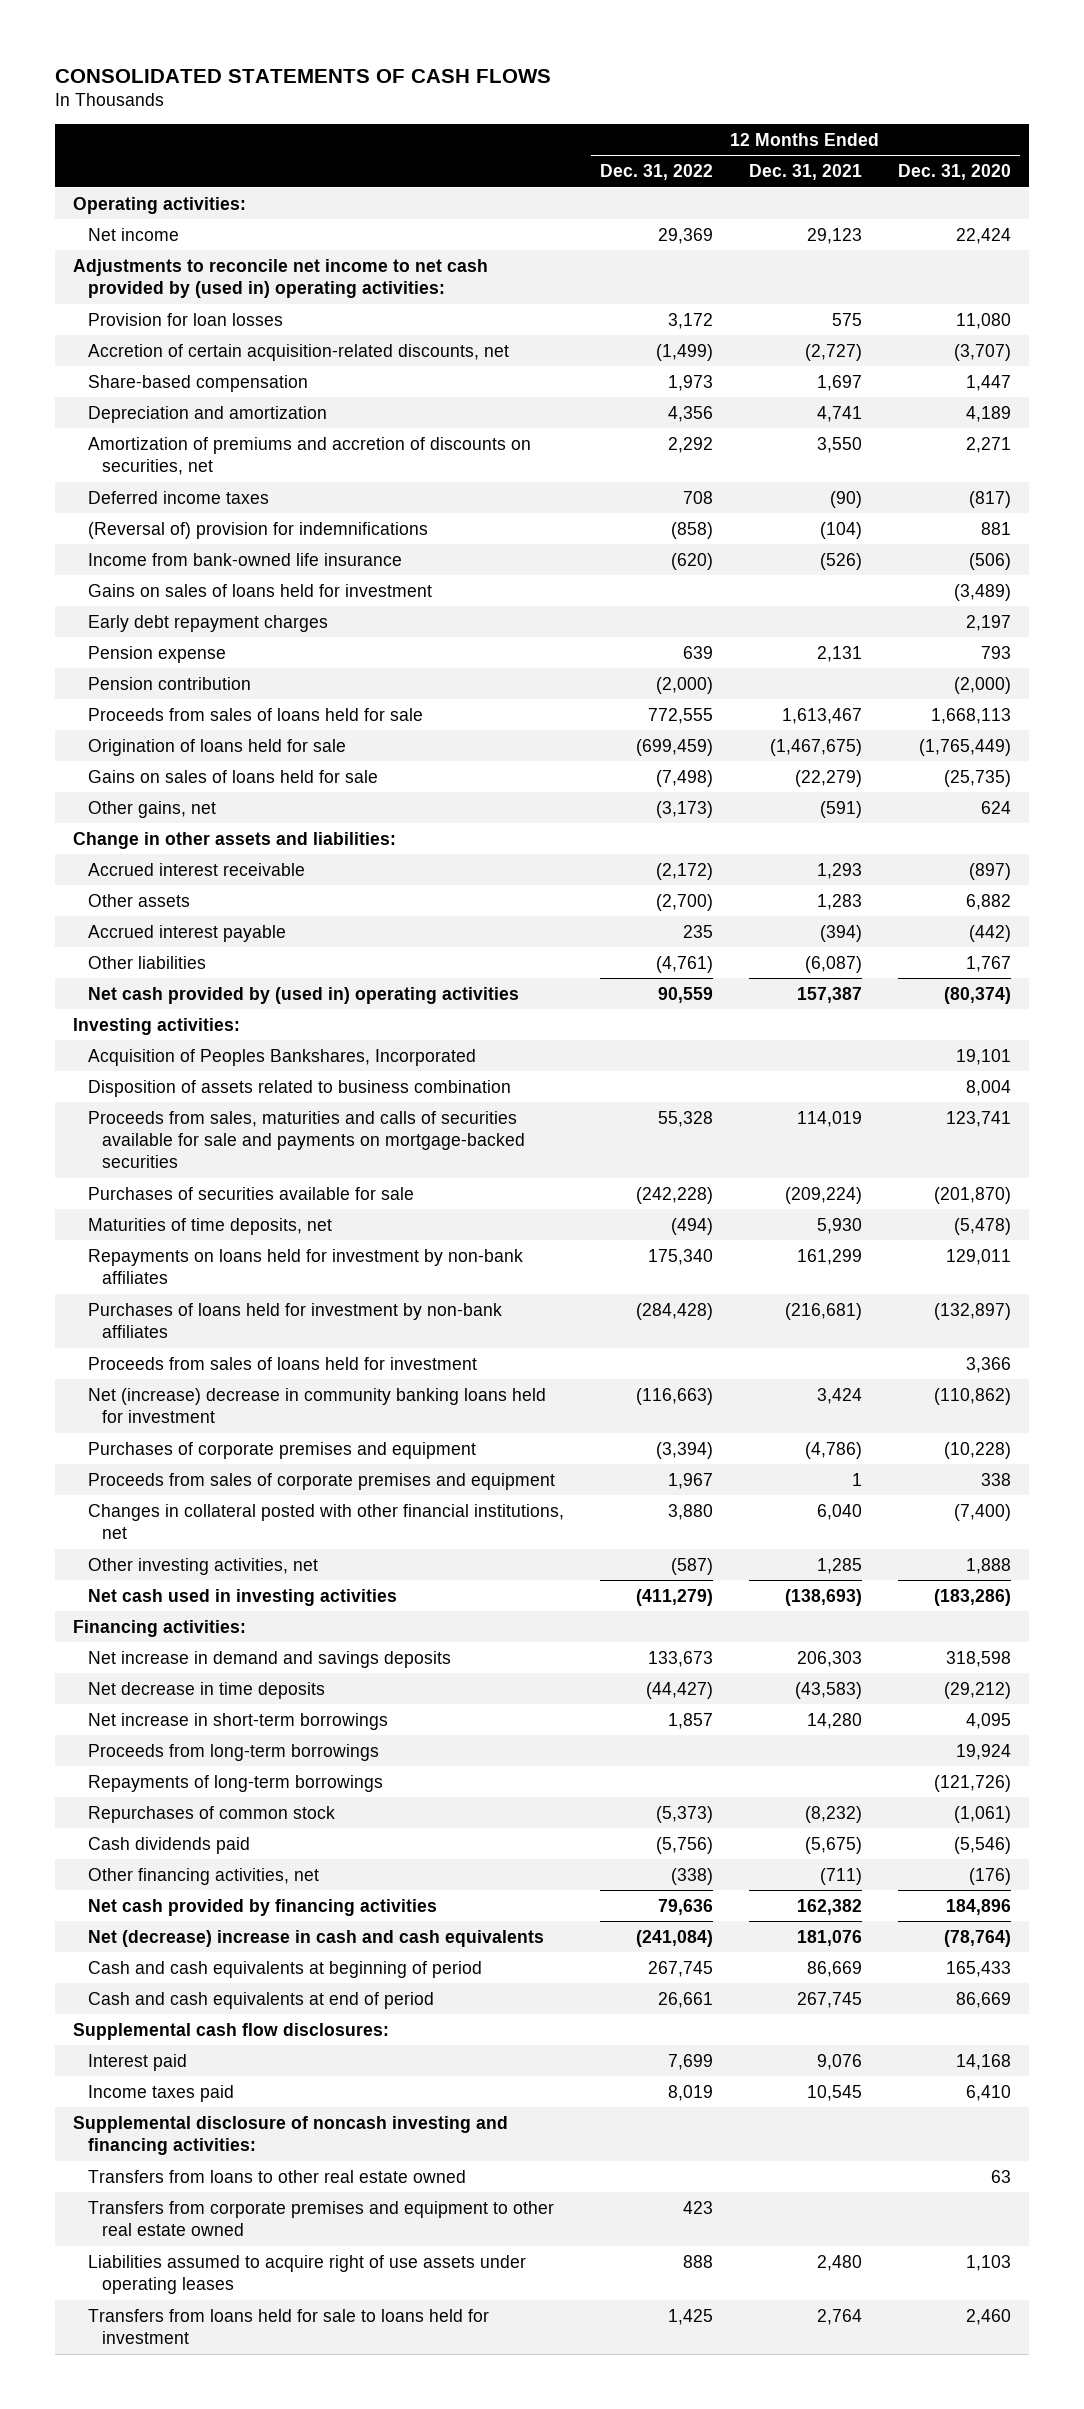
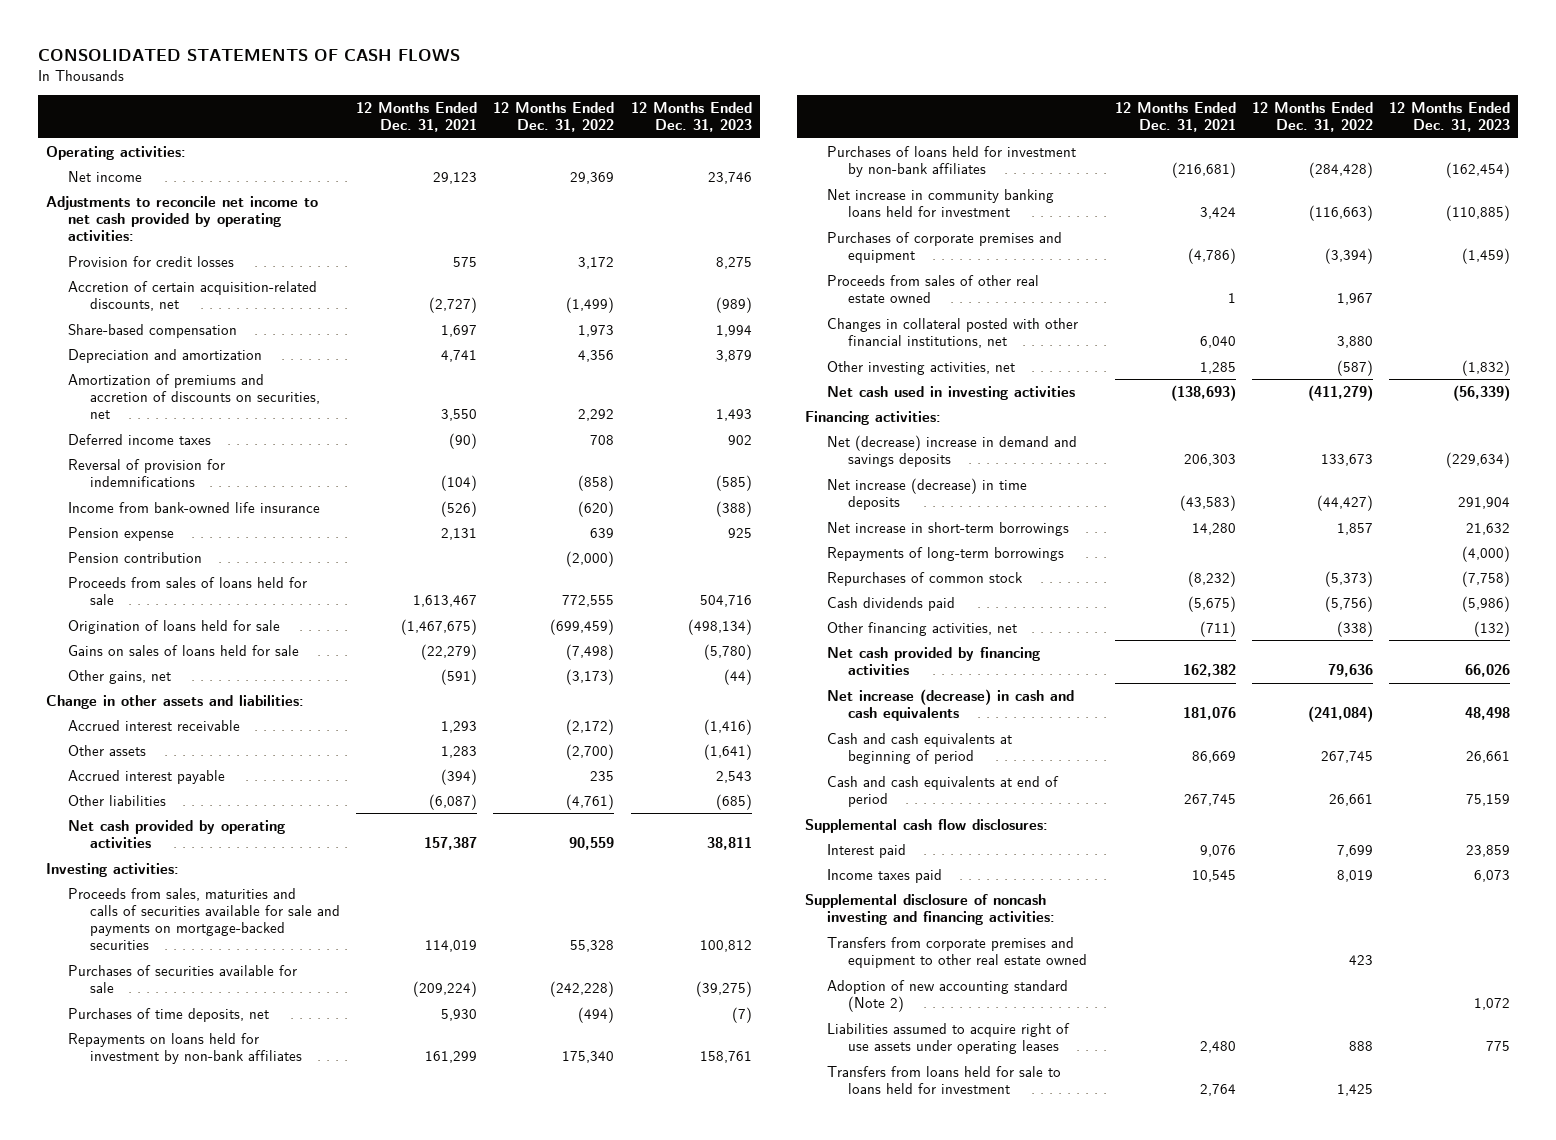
[897,163,1011,180] Dec. 31, 2020 -> none
none -> [630,102,752,133] 12 Months Ended Dec. 31, 2023
[73,258,489,298] Adjustments to reconcile net income to net cash provided by (used in) operating activities: -> [46,195,319,242] Adjustments to reconcile net income to net cash provided by operating activities:
[87,312,283,326] Provision for loan losses -> [67,255,234,267] Provision for credit losses
[87,521,428,539] (Reversal of) provision for indemnifications -> [67,458,225,488] Reversal of provision for indemnifications
[87,583,432,597] Gains on sales of loans held for investment -> none
[87,614,328,632] Early debt repayment charges -> none
[87,986,519,1004] Net cash provided by (used in) operating activities -> [67,819,285,849] Net cash provided by operating activities
[87,1048,476,1066] Acquisition of Peoples Bankshares, Incorporated -> none
[87,1079,511,1097] Disposition of assets related to business combination -> none
[87,1217,332,1235] Maturities of time deposits, net -> [67,1007,269,1022] Purchases of time deposits, net
[87,1356,477,1370] Proceeds from sales of loans held for investment -> none
[87,1387,546,1423] Net (increase) decrease in community banking loans held for investment -> [826,188,1054,218] Net increase in community banking loans held for investment
[87,1472,555,1490] Proceeds from sales of corporate premises and equipment -> [826,274,1039,304] Proceeds from sales of other real estate owned
[87,1650,451,1668] Net increase in demand and savings deposits -> [826,434,1077,468] Net (decrease) increase in demand and savings deposits
[87,1681,325,1699] Net decrease in time deposits -> [826,477,1027,511] Net increase (decrease) in time deposits
[87,1743,379,1761] Proceeds from long-term borrowings -> none
[87,1929,544,1947] Net (decrease) increase in cash and cash equivalents -> [826,688,1074,722] Net increase (decrease) in cash and cash equivalents
[87,2169,466,2183] Transfers from loans to other real estate owned -> none
none -> [826,979,1068,1013] Adoption of new accounting standard (Note 2)

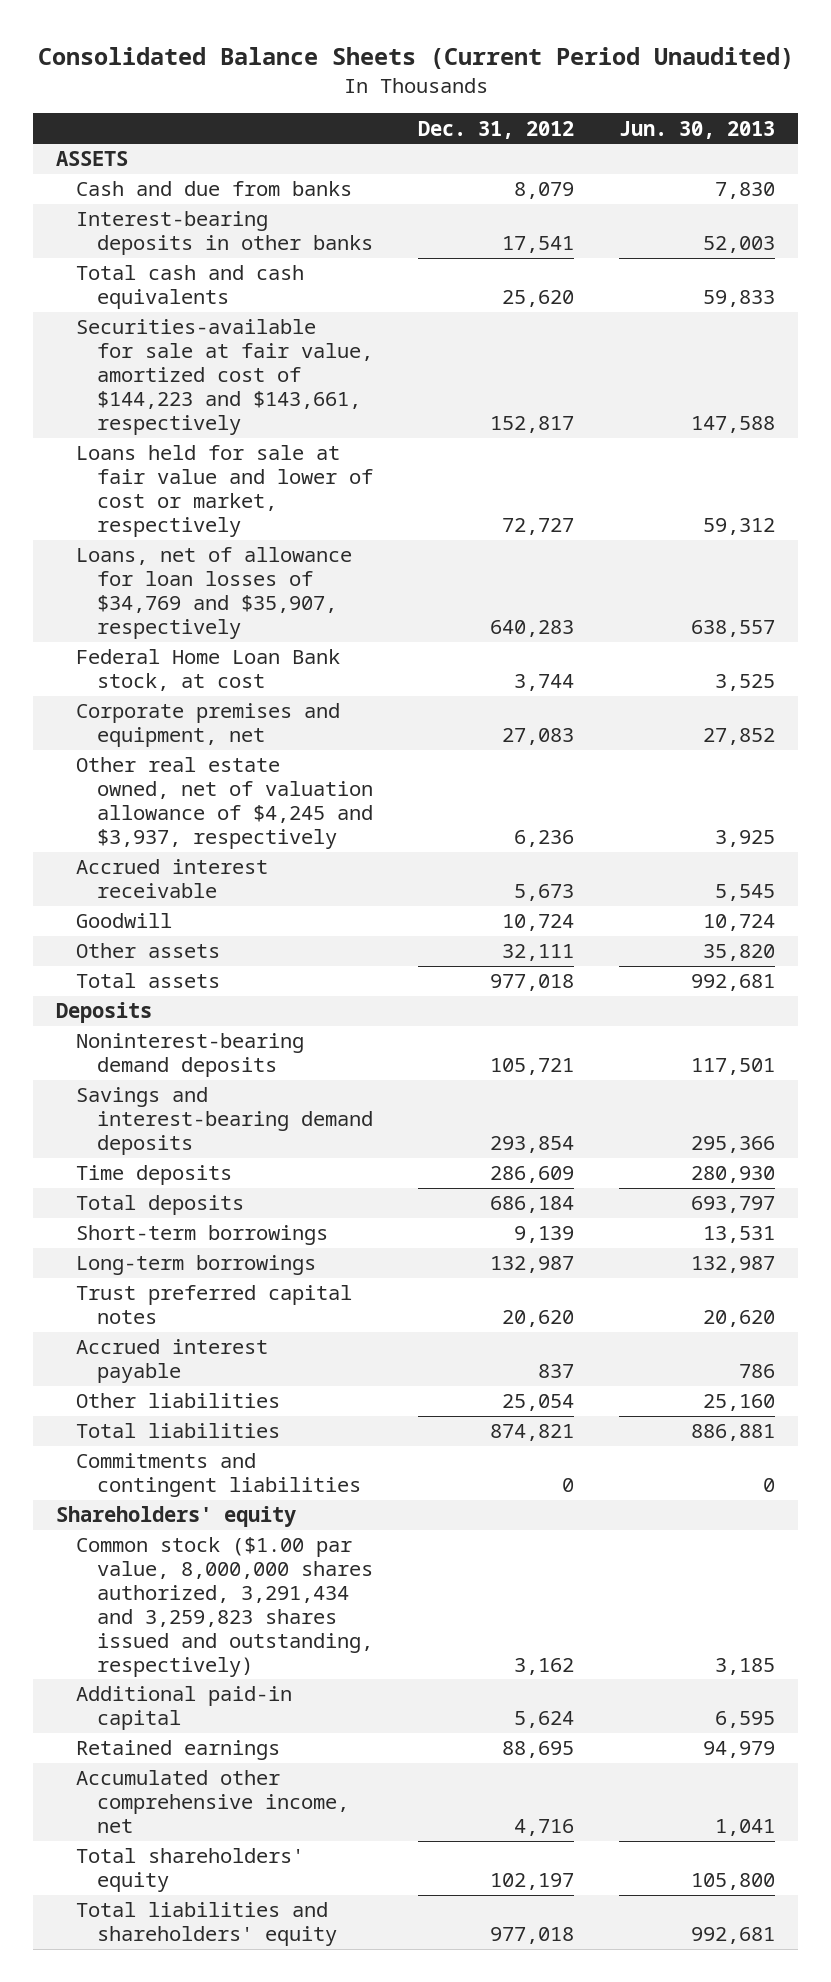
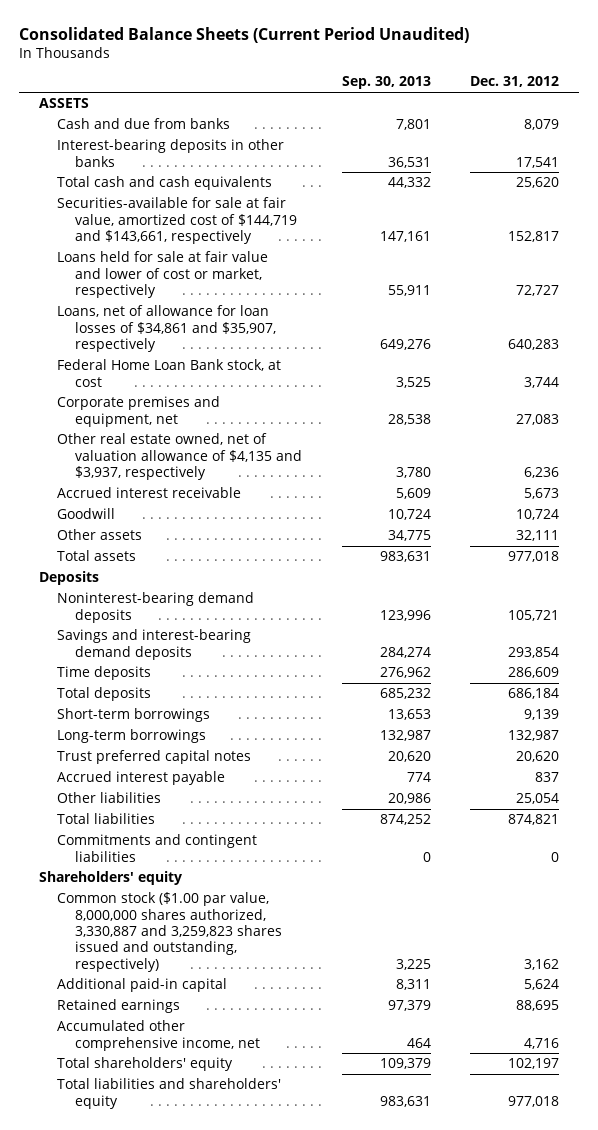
[619,120,776,139] Jun. 30, 2013 -> none
none -> [341,76,431,90] Sep. 30, 2013
[76,319,373,435] Securities-available for sale at fair value, amortized cost of $144,223 and $143,661, respectively -> [56,197,298,244] Securities-available for sale at fair value, amortized cost of $144,719 and $143,661, respectively
[76,547,353,639] Loans, net of allowance for loan losses of $34,769 and $35,907, respectively -> [56,305,277,352] Loans, net of allowance for loan losses of $34,861 and $35,907, respectively
[76,757,373,849] Other real estate owned, net of valuation allowance of $4,245 and $3,937, respectively -> [56,433,303,480] Other real estate owned, net of valuation allowance of $4,135 and $3,937, respectively
[76,1537,373,1677] Common stock ($1.00 par value, 8,000,000 shares authorized, 3,291,434 and 3,259,823 shares issued and outstanding, respectively) -> [56,892,283,972] Common stock ($1.00 par value, 8,000,000 shares authorized, 3,330,887 and 3,259,823 shares issued and outstanding, respectively)

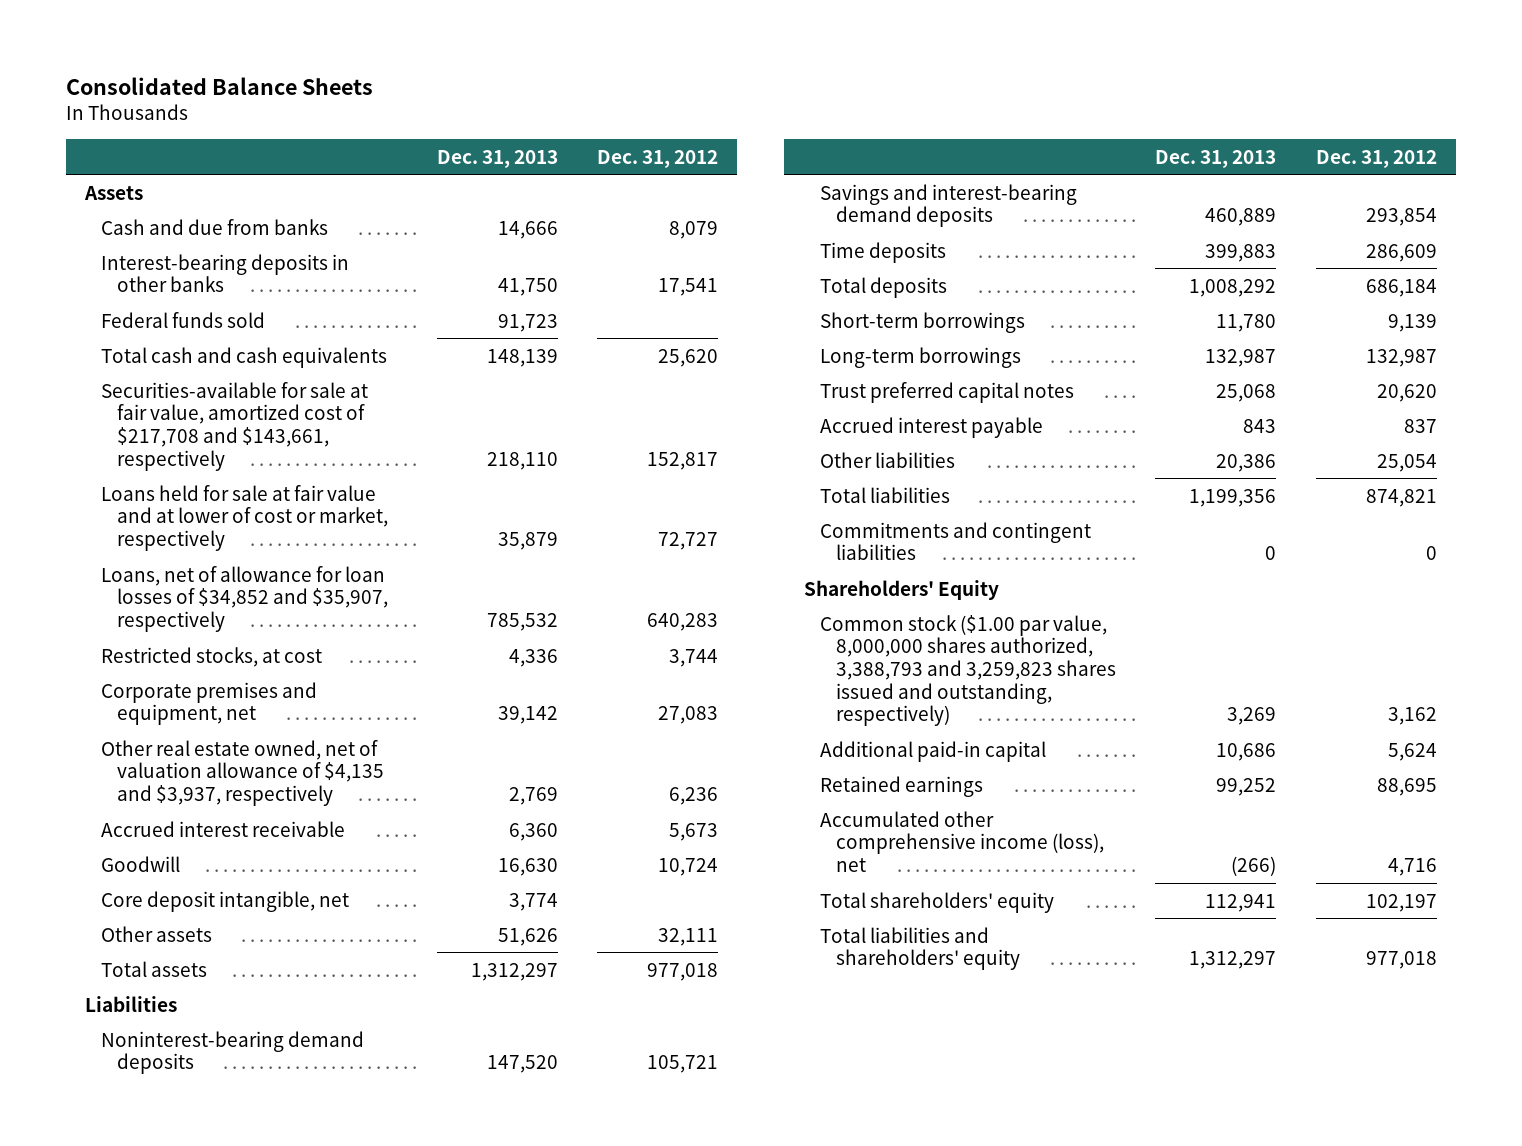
[19,26,470,43] Consolidated Balance Sheets (Current Period Unaudited) -> [65,76,373,95] Consolidated Balance Sheets
[341,76,431,90] Sep. 30, 2013 -> none
none -> [436,149,558,168] Dec. 31, 2013
[38,98,89,109] ASSETS -> [84,185,144,200] Assets
none -> [101,311,266,328] Federal funds sold
[56,197,298,244] Securities-available for sale at fair value, amortized cost of $144,719 and $143,661, respectively -> [101,381,369,471] Securities-available for sale at fair value, amortized cost of $217,708 and $143,661, respectively
[56,251,268,298] Loans held for sale at fair value and lower of cost or market, respectively -> [101,484,389,551] Loans held for sale at fair value and at lower of cost or market, respectively
[56,305,277,352] Loans, net of allowance for loan losses of $34,861 and $35,907, respectively -> [101,565,389,632] Loans, net of allowance for loan losses of $34,852 and $35,907, respectively
[56,359,281,387] Federal Home Loan Bank stock, at cost -> [101,646,323,667] Restricted stocks, at cost
none -> [101,890,350,912] Core deposit intangible, net
[38,571,99,586] Deposits -> none
none -> [85,995,178,1012] Liabilities
[38,871,182,886] Shareholders' equity -> [803,579,999,600] Shareholders' Equity
[56,892,283,972] Common stock ($1.00 par value, 8,000,000 shares authorized, 3,330,887 and 3,259,823 shares issued and outstanding, respectively) -> [820,614,1117,727] Common stock ($1.00 par value, 8,000,000 shares authorized, 3,388,793 and 3,259,823 shares issued and outstanding, respectively)
[56,1020,261,1051] Accumulated other comprehensive income, net -> [820,810,1105,872] Accumulated other comprehensive income (loss), net

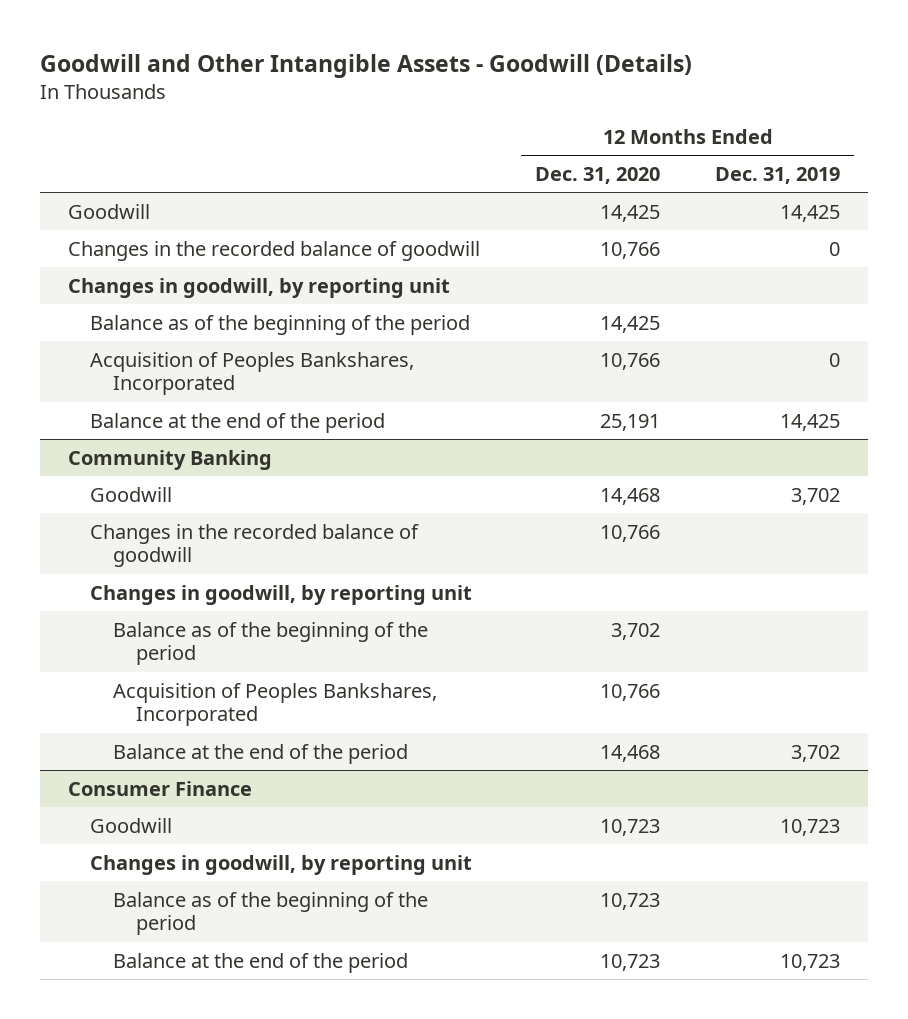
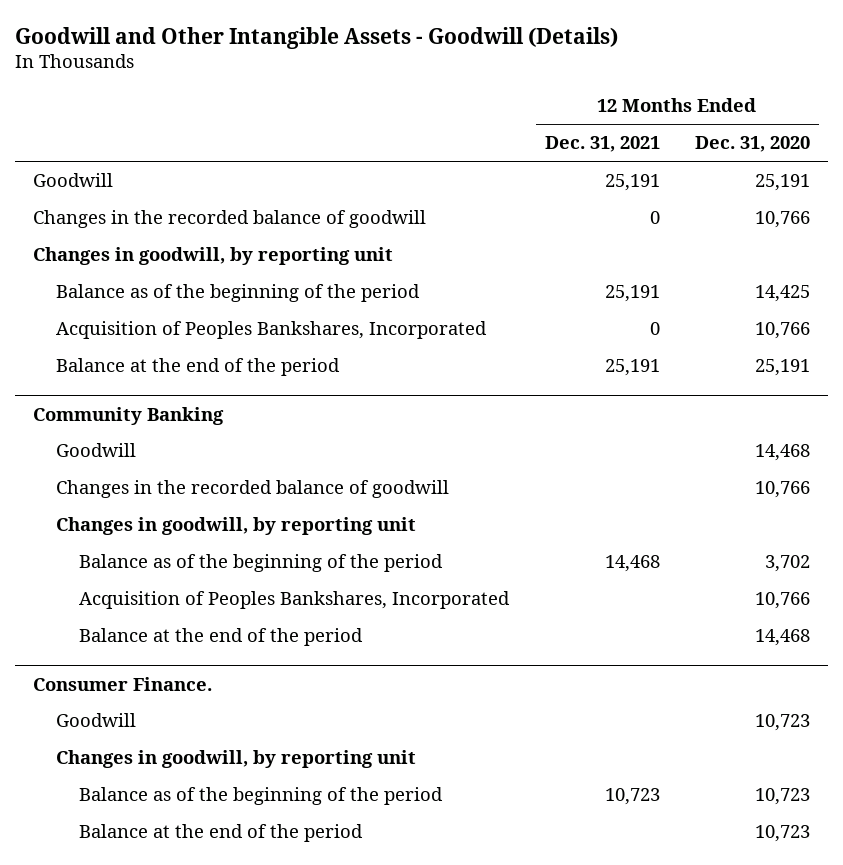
[715,167,841,185] Dec. 31, 2019 -> none
none -> [544,136,660,153] Dec. 31, 2021
[600,204,661,222] 14,425 -> [755,174,811,192] 25,191
[67,780,252,796] Consumer Finance -> [32,676,212,691] Consumer Finance.

